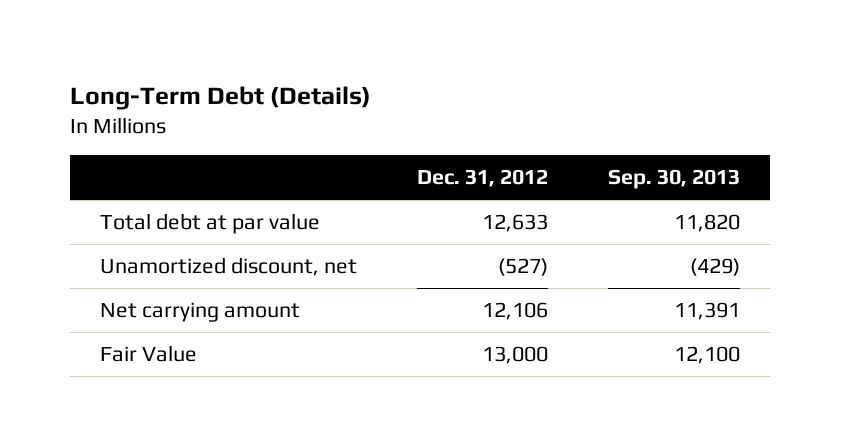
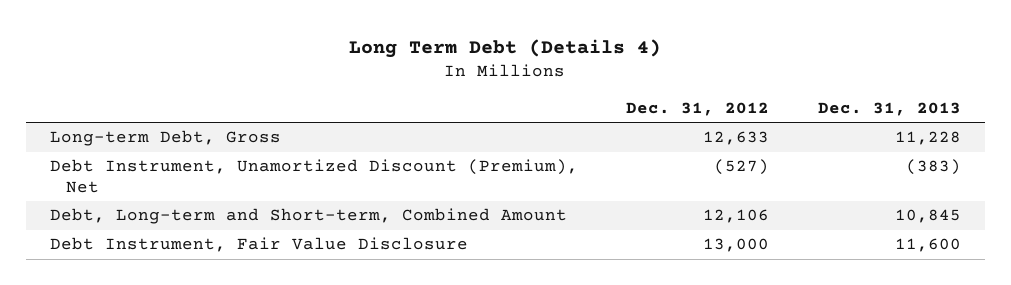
[70,86,372,111] Long-Term Debt (Details) -> [349,38,662,58] Long Term Debt (Details 4)
[608,169,741,190] Sep. 30, 2013 -> none
none -> [817,102,961,117] Dec. 31, 2013
[100,213,321,235] Total debt at par value -> [49,130,281,147] Long-term Debt, Gross
[100,257,358,277] Unamortized discount, net -> [49,159,578,193] Debt Instrument, Unamortized Discount (Premium), Net
[100,302,301,323] Net carrying amount -> [49,208,567,225] Debt, Long-term and Short-term, Combined Amount
[100,345,198,363] Fair Value -> [49,237,468,253] Debt Instrument, Fair Value Disclosure

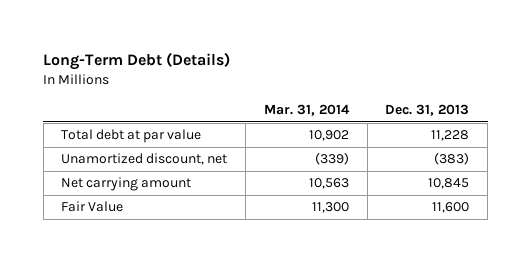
[349,38,662,58] Long Term Debt (Details 4) -> [43,51,231,70] Long-Term Debt (Details)
[626,102,770,117] Dec. 31, 2012 -> none
none -> [263,104,350,117] Mar. 31, 2014
[49,130,281,147] Long-term Debt, Gross -> [61,129,202,144] Total debt at par value
[49,159,578,193] Debt Instrument, Unamortized Discount (Premium), Net -> [61,153,228,166] Unamortized discount, net
[49,208,567,225] Debt, Long-term and Short-term, Combined Amount -> [61,177,192,192] Net carrying amount
[49,237,468,253] Debt Instrument, Fair Value Disclosure -> [61,201,124,213] Fair Value

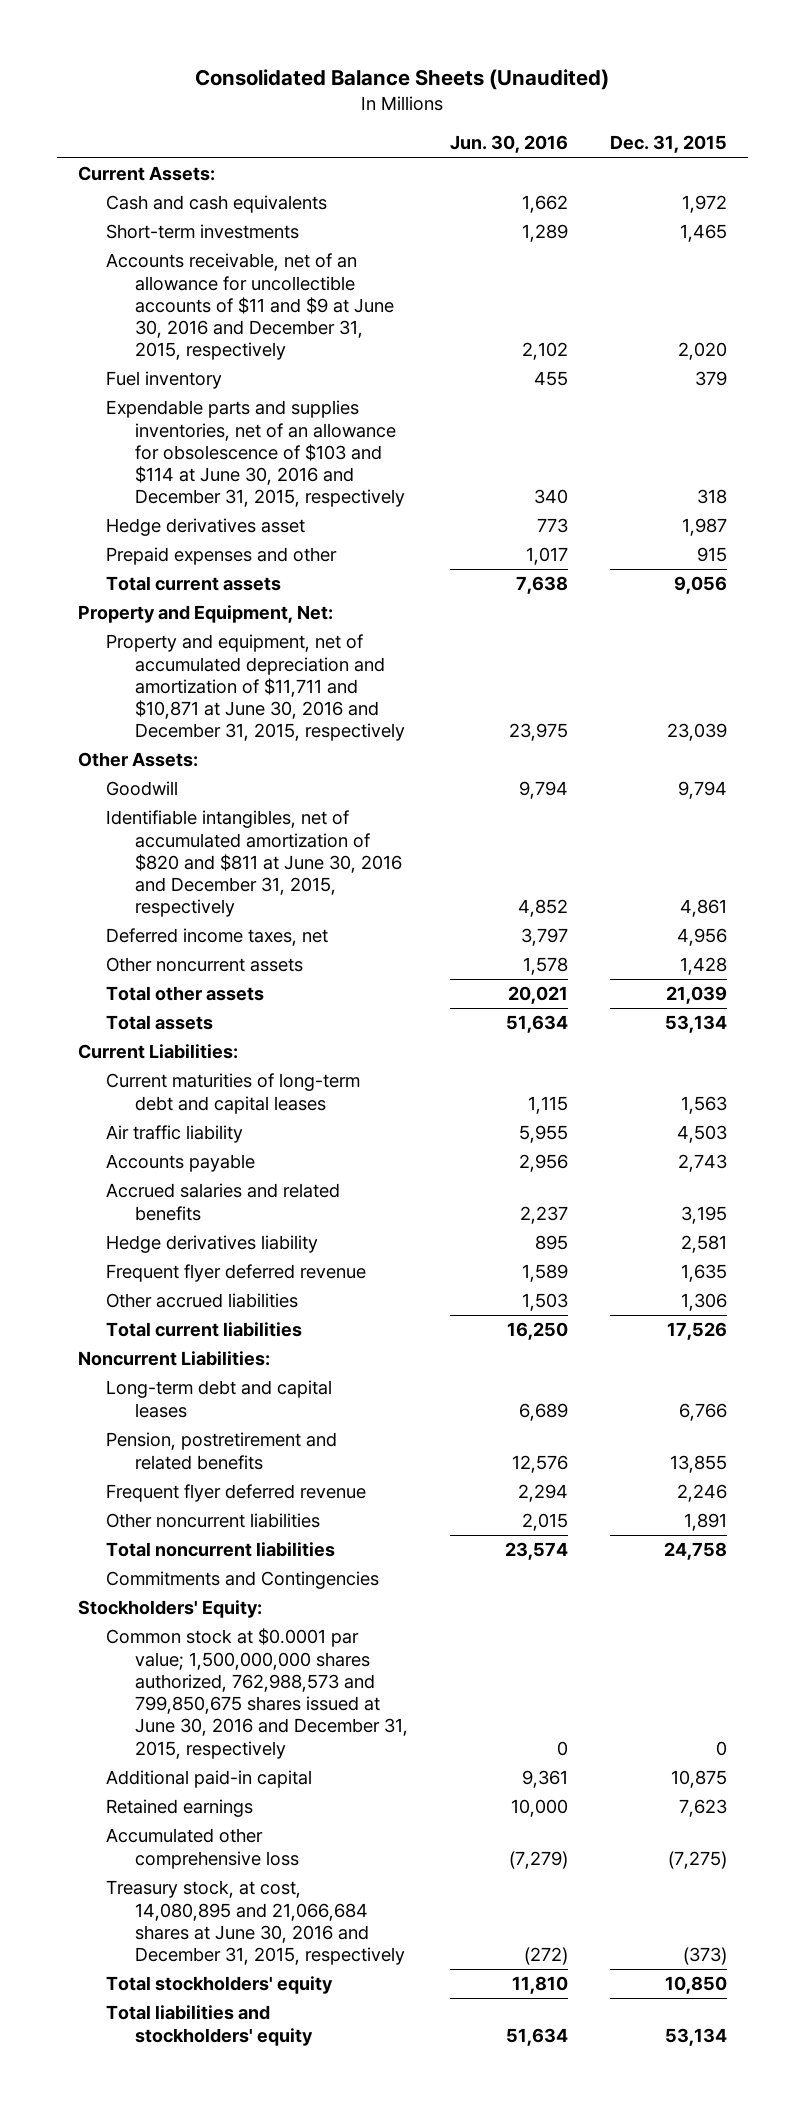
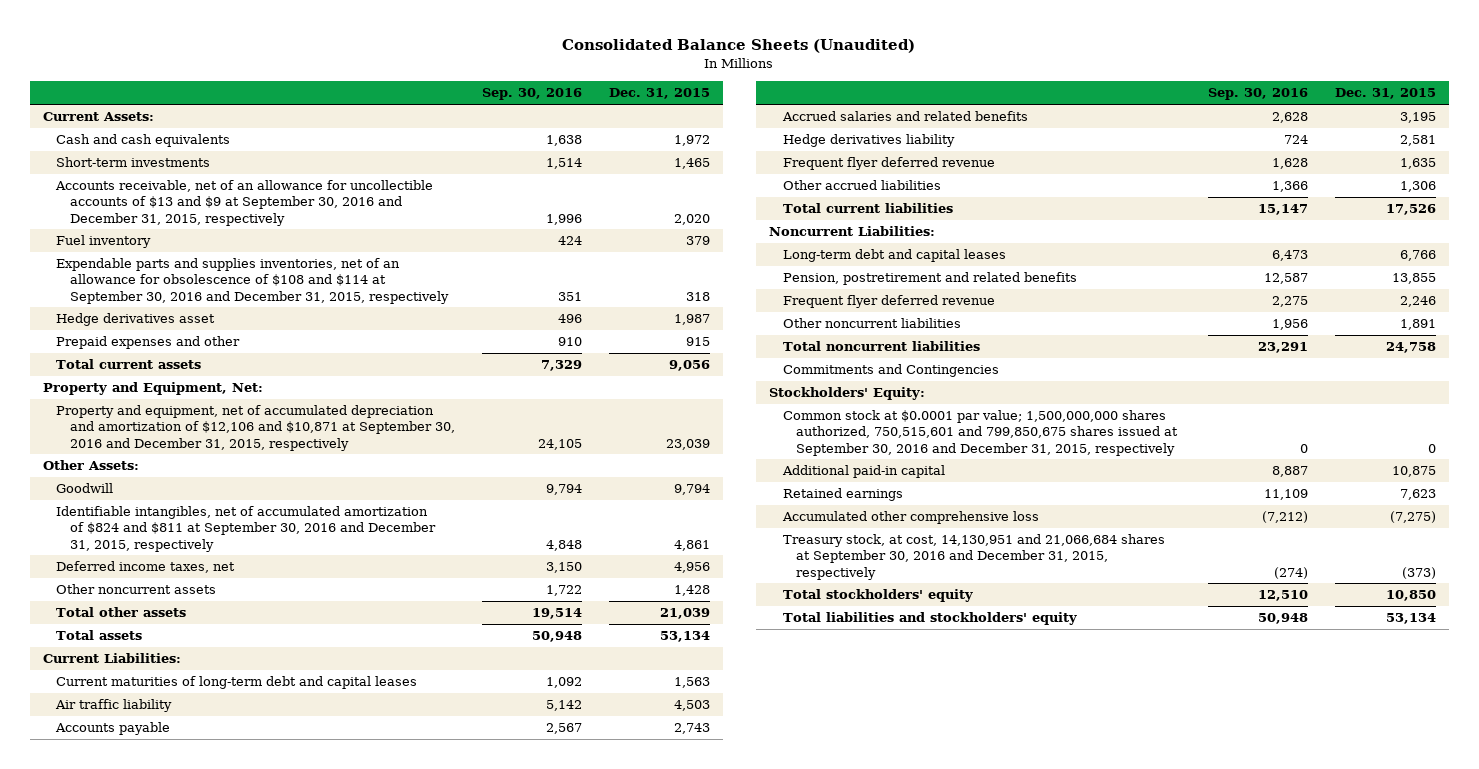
[449,135,568,154] Jun. 30, 2016 -> none
none -> [481,88,582,101] Sep. 30, 2016
[106,253,394,361] Accounts receivable, net of an allowance for uncollectible accounts of $11 and $9 at June 30, 2016 and December 31, 2015, respectively -> [55,180,434,226] Accounts receivable, net of an allowance for uncollectible accounts of $13 and $9 at September 30, 2016 and December 31, 2015, respectively
[106,400,405,508] Expendable parts and supplies inventories, net of an allowance for obsolescence of $103 and $114 at June 30, 2016 and December 31, 2015, respectively -> [56,258,449,304] Expendable parts and supplies inventories, net of an allowance for obsolescence of $108 and $114 at September 30, 2016 and December 31, 2015, respectively
[106,634,405,742] Property and equipment, net of accumulated depreciation and amortization of $11,711 and $10,871 at June 30, 2016 and December 31, 2015, respectively -> [56,405,455,451] Property and equipment, net of accumulated depreciation and amortization of $12,106 and $10,871 at September 30, 2016 and December 31, 2015, respectively
[106,810,402,918] Identifiable intangibles, net of accumulated amortization of $820 and $811 at June 30, 2016 and December 31, 2015, respectively -> [56,506,436,552] Identifiable intangibles, net of accumulated amortization of $824 and $811 at September 30, 2016 and December 31, 2015, respectively
[106,1628,408,1759] Common stock at $0.0001 par value; 1,500,000,000 shares authorized, 762,988,573 and 799,850,675 shares issued at June 30, 2016 and December 31, 2015, respectively -> [782,410,1179,456] Common stock at $0.0001 par value; 1,500,000,000 shares authorized, 750,515,601 and 799,850,675 shares issued at September 30, 2016 and December 31, 2015, respectively
[106,1880,405,1966] Treasury stock, at cost, 14,080,895 and 21,066,684 shares at June 30, 2016 and December 31, 2015, respectively -> [782,534,1165,580] Treasury stock, at cost, 14,130,951 and 21,066,684 shares at September 30, 2016 and December 31, 2015, respectively

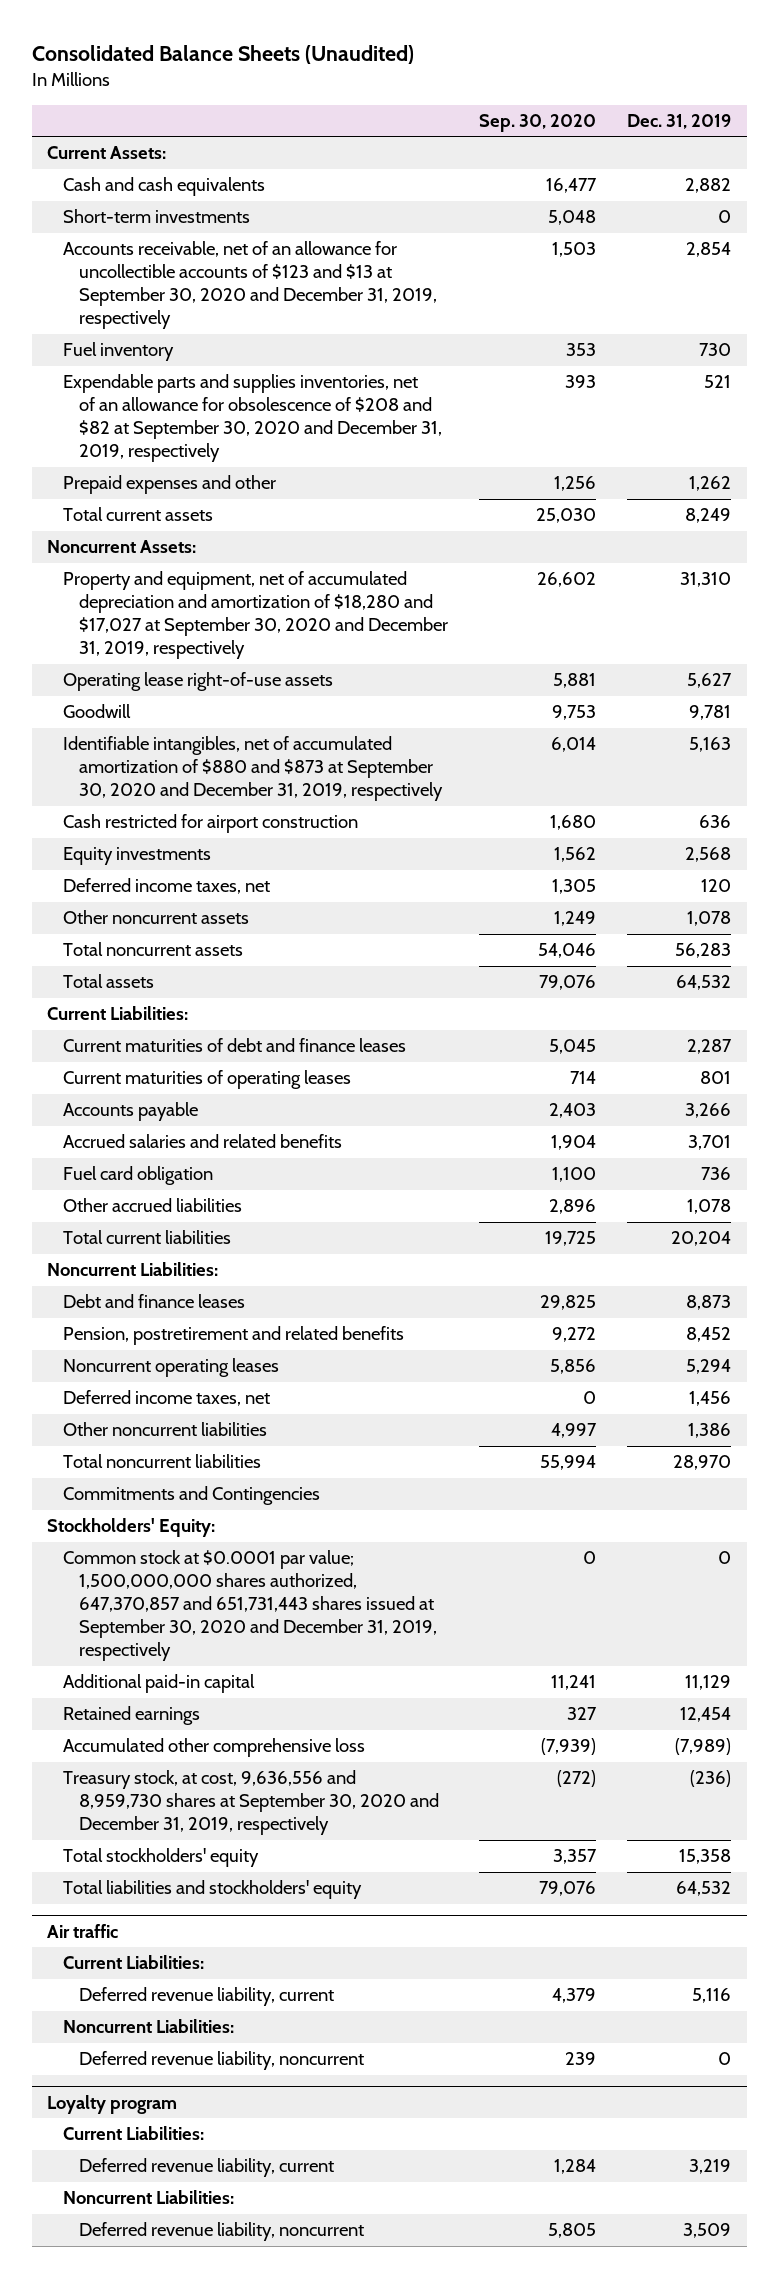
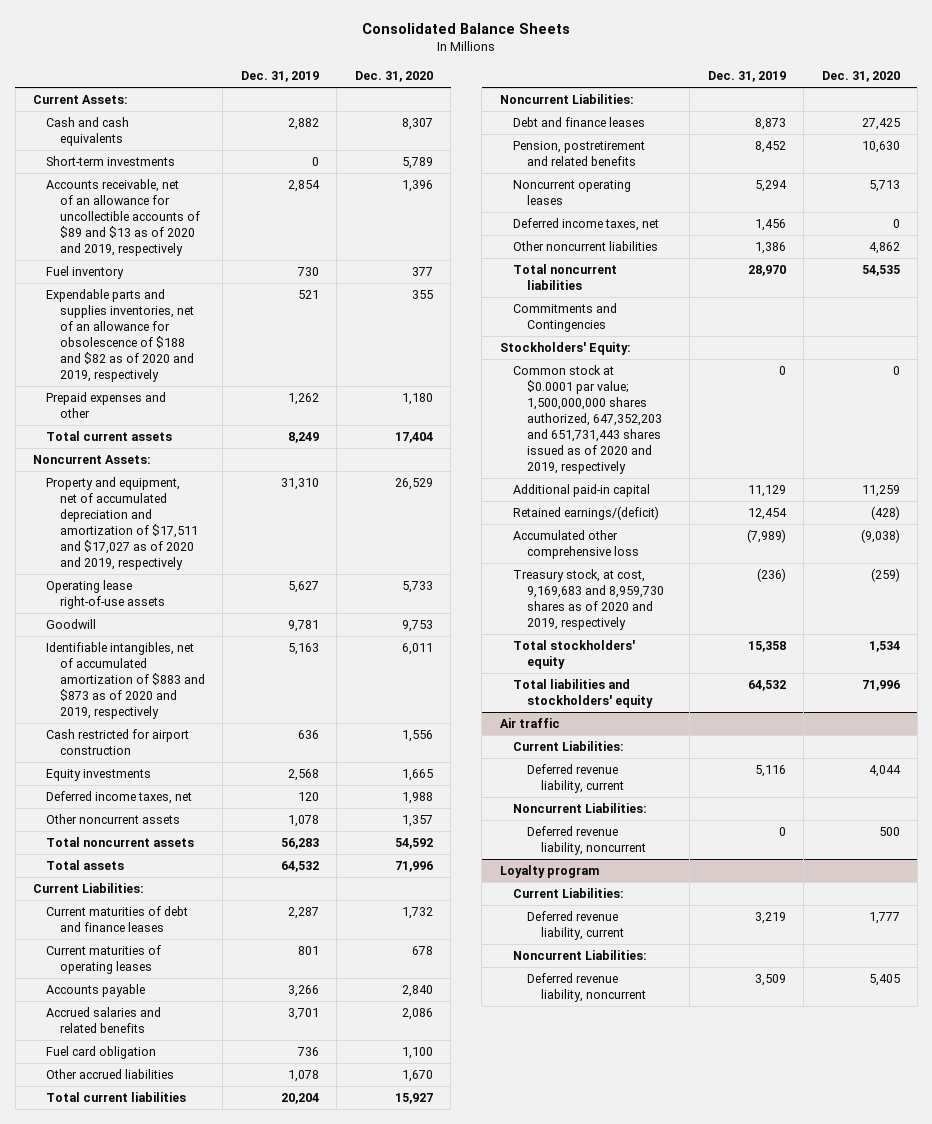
[31,44,414,64] Consolidated Balance Sheets (Unaudited) -> [362,23,571,35] Consolidated Balance Sheets
[479,114,597,133] Sep. 30, 2020 -> none
none -> [354,70,433,82] Dec. 31, 2020
[63,241,438,330] Accounts receivable, net of an allowance for uncollectible accounts of $123 and $13 at September 30, 2020 and December 31, 2019, respectively -> [46,179,201,257] Accounts receivable, net of an allowance for uncollectible accounts of $89 and $13 as of 2020 and 2019, respectively
[63,374,443,463] Expendable parts and supplies inventories, net of an allowance for obsolescence of $208 and $82 at September 30, 2020 and December 31, 2019, respectively -> [46,289,195,383] Expendable parts and supplies inventories, net of an allowance for obsolescence of $188 and $82 as of 2020 and 2019, respectively
[63,571,449,660] Property and equipment, net of accumulated depreciation and amortization of $18,280 and $17,027 at September 30, 2020 and December 31, 2019, respectively -> [46,477,199,571] Property and equipment, net of accumulated depreciation and amortization of $17,511 and $17,027 as of 2020 and 2019, respectively
[63,736,444,802] Identifiable intangibles, net of accumulated amortization of $880 and $873 at September 30, 2020 and December 31, 2019, respectively -> [46,642,206,720] Identifiable intangibles, net of accumulated amortization of $883 and $873 as of 2020 and 2019, respectively
[63,1550,438,1662] Common stock at $0.0001 par value; 1,500,000,000 shares authorized, 647,370,857 and 651,731,443 shares issued at September 30, 2020 and December 31, 2019, respectively -> [513,365,662,475] Common stock at $0.0001 par value; 1,500,000,000 shares authorized, 647,352,203 and 651,731,443 shares issued as of 2020 and 2019, respectively
[63,1706,201,1726] Retained earnings -> [513,506,660,521] Retained earnings/(deficit)
[63,1770,440,1836] Treasury stock, at cost, 9,636,556 and 8,959,730 shares at September 30, 2020 and December 31, 2019, respectively -> [513,569,664,631] Treasury stock, at cost, 9,169,683 and 8,959,730 shares as of 2020 and 2019, respectively

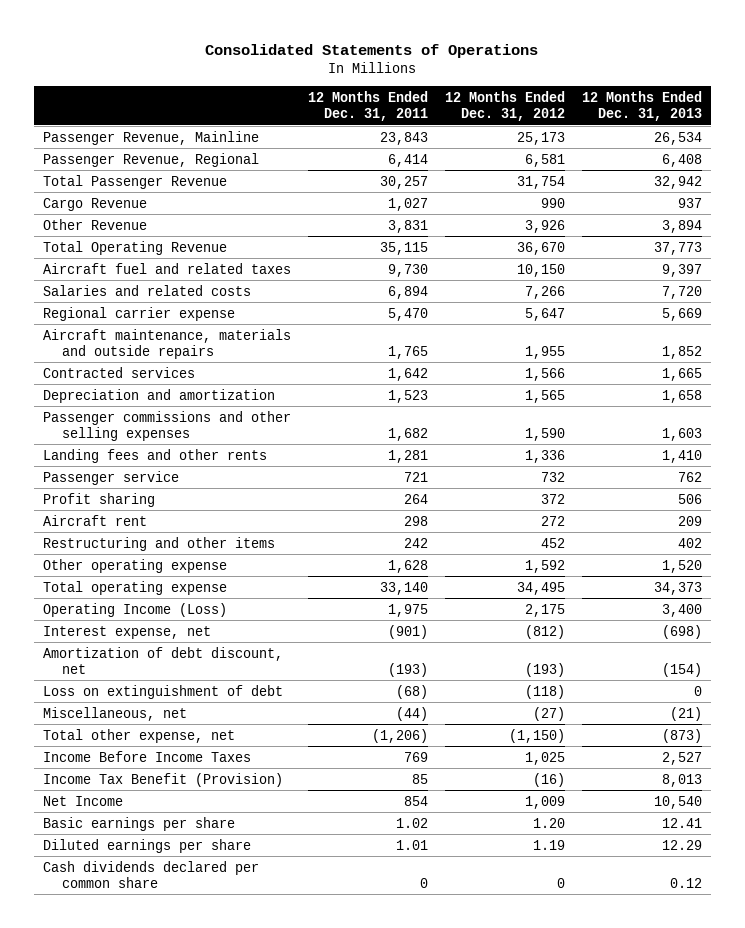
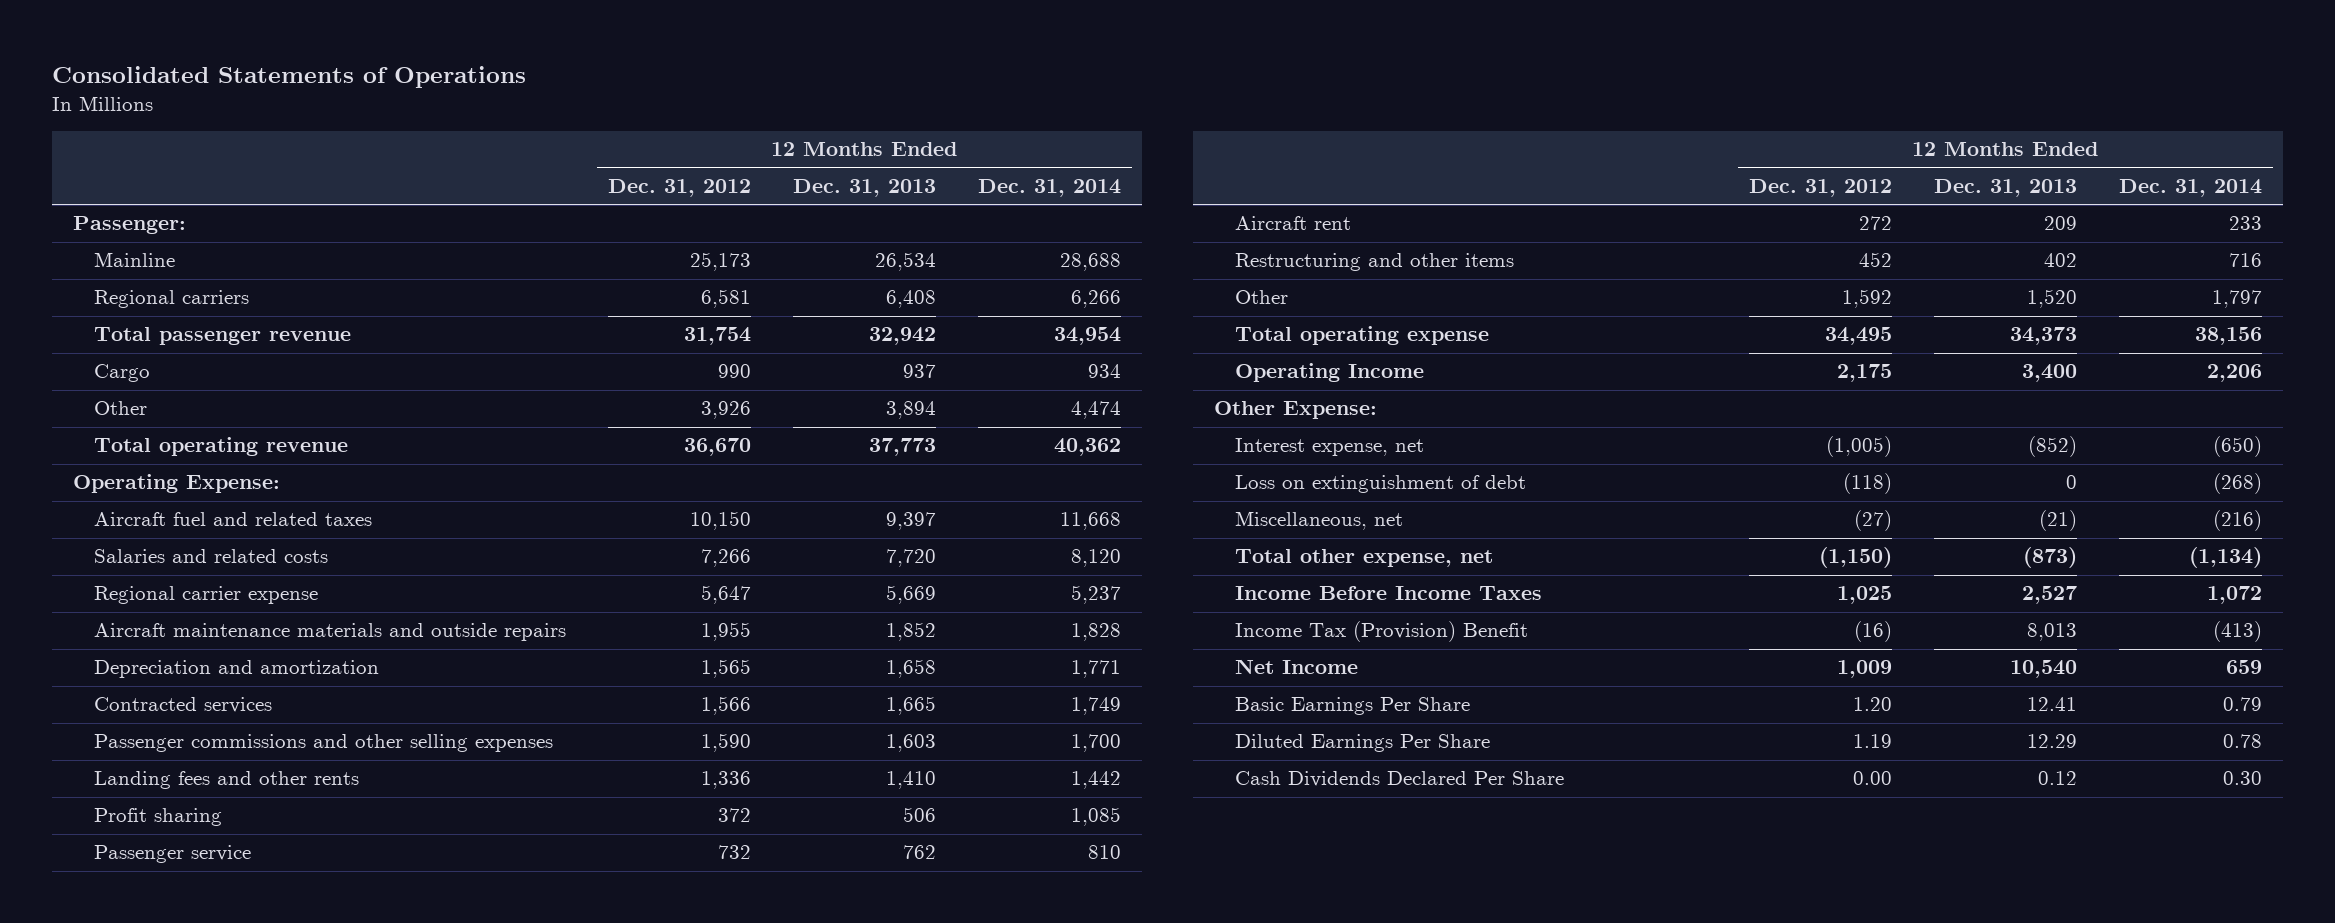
[307,90,428,121] 12 Months Ended Dec. 31, 2011 -> none
none -> [978,179,1122,198] Dec. 31, 2014
none -> [72,216,186,235] Passenger:
[42,130,259,145] Passenger Revenue, Mainline -> [93,252,175,268] Mainline
[42,152,259,167] Passenger Revenue, Regional -> [93,290,249,309] Regional carriers
[42,174,227,189] Total Passenger Revenue -> [93,327,351,346] Total passenger revenue
[42,197,147,211] Cargo Revenue -> [93,364,150,383] Cargo
[42,218,147,230] Other Revenue -> [93,401,147,416] Other
[42,240,227,255] Total Operating Revenue -> [93,437,348,457] Total operating revenue
none -> [72,474,280,494] Operating Expense:
[42,328,291,359] Aircraft maintenance, materials and outside repairs -> [93,623,566,642] Aircraft maintenance materials and outside repairs
[42,366,195,378] Contracted services -> [93,697,272,714] Contracted services
[42,470,179,485] Passenger service -> [93,845,251,864] Passenger service
[42,558,227,573] Other operating expense -> [1234,290,1288,305] Other
[42,646,283,674] Amortization of debt discount, net -> none
[42,602,227,617] Operating Income (Loss) -> [1234,363,1424,383] Operating Income
none -> [1213,401,1377,420] Other Expense:
[524,624,565,639] (812) -> [1825,436,1892,458] (1,005)
[662,624,703,639] (698) -> [2027,436,2077,458] (852)
[42,772,283,787] Income Tax Benefit (Provision) -> [1234,621,1528,643] Income Tax (Provision) Benefit
[42,816,235,831] Basic earnings per share -> [1234,697,1470,716] Basic Earnings Per Share
[42,838,251,853] Diluted earnings per share -> [1234,734,1490,753] Diluted Earnings Per Share
[42,860,259,888] Cash dividends declared per common share -> [1234,771,1564,788] Cash Dividends Declared Per Share
[556,877,565,888] 0 -> [1852,771,1892,786] 0.00

